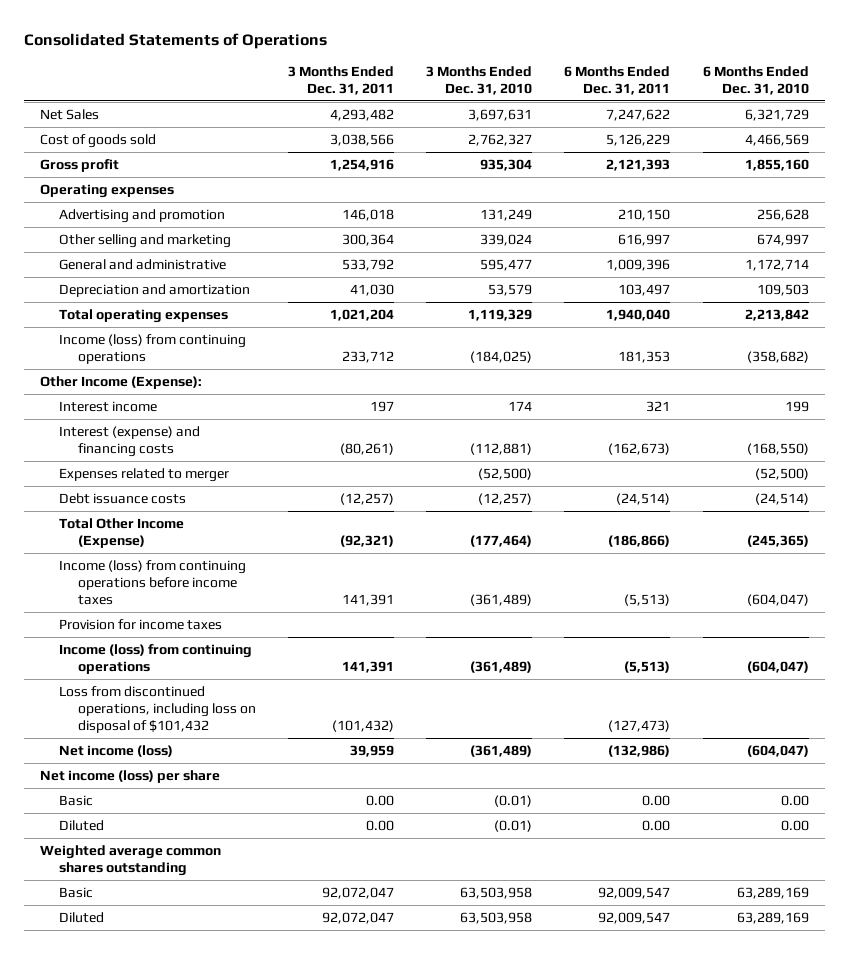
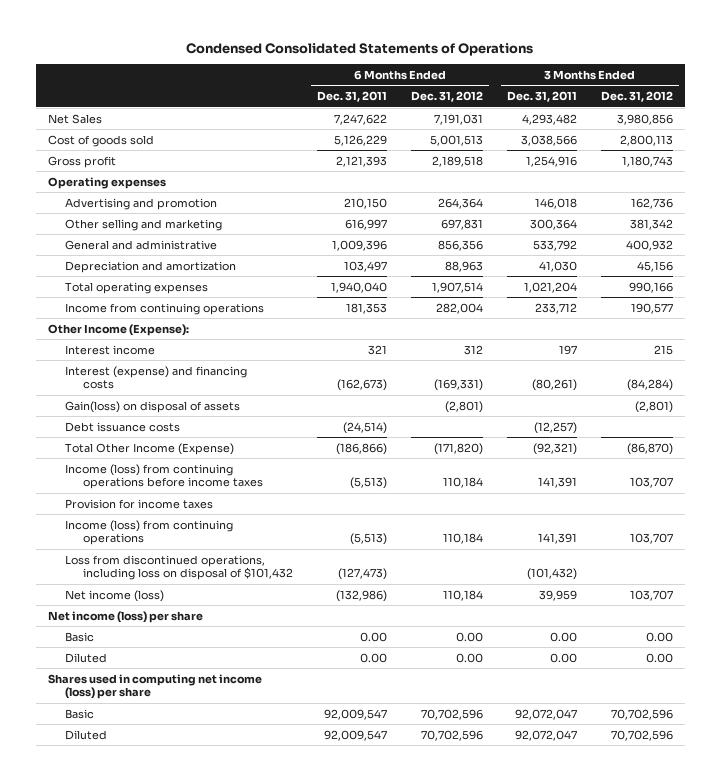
[23,32,327,49] Consolidated Statements of Operations -> [186,42,534,56] Condensed Consolidated Statements of Operations
[426,65,533,95] 3 Months Ended Dec. 31, 2010 -> none
[702,65,809,95] 6 Months Ended Dec. 31, 2010 -> none
none -> [410,91,483,103] Dec. 31, 2012
none -> [601,91,674,103] Dec. 31, 2012
[58,334,246,364] Income (loss) from continuing operations -> [65,302,265,315] Income from continuing operations
[58,468,229,483] Expenses related to merger -> none
none -> [65,400,241,413] Gain(loss) on disposal of assets
[39,845,221,876] Weighted average common shares outstanding -> [47,673,262,700] Shares used in computing net income (loss) per share

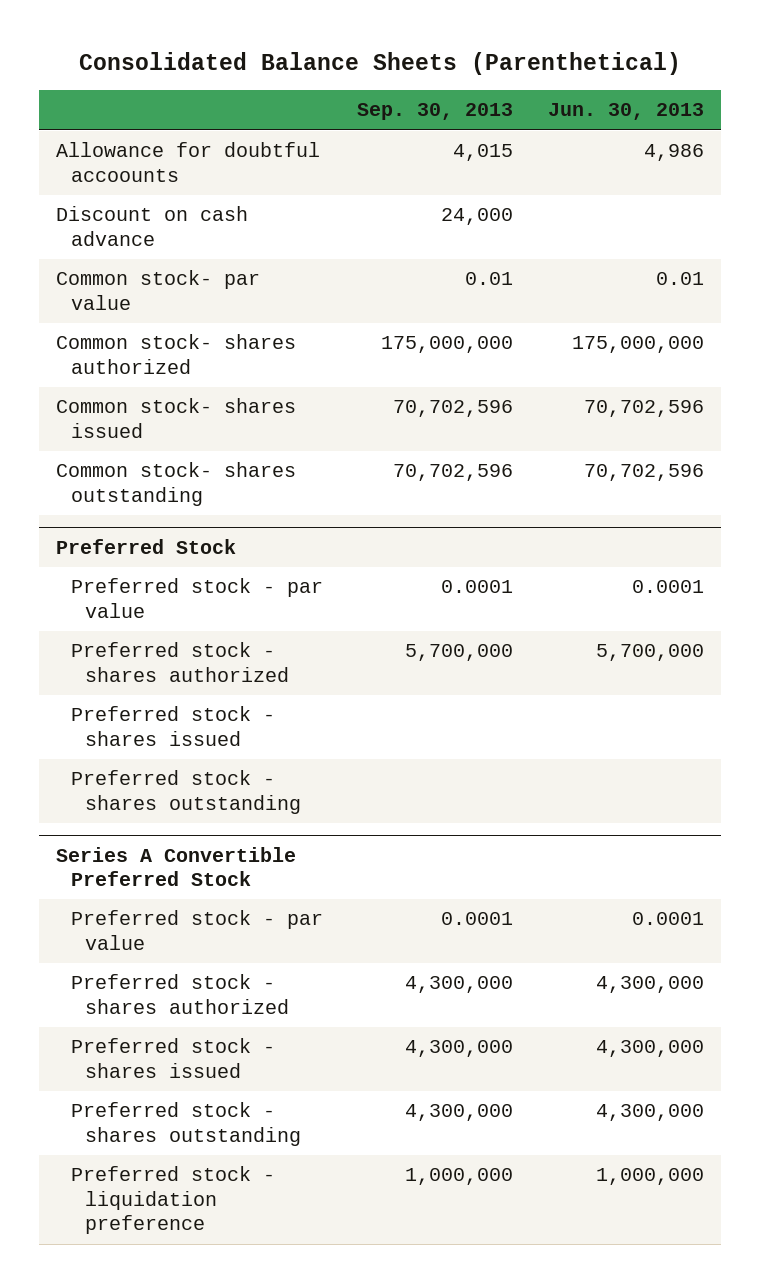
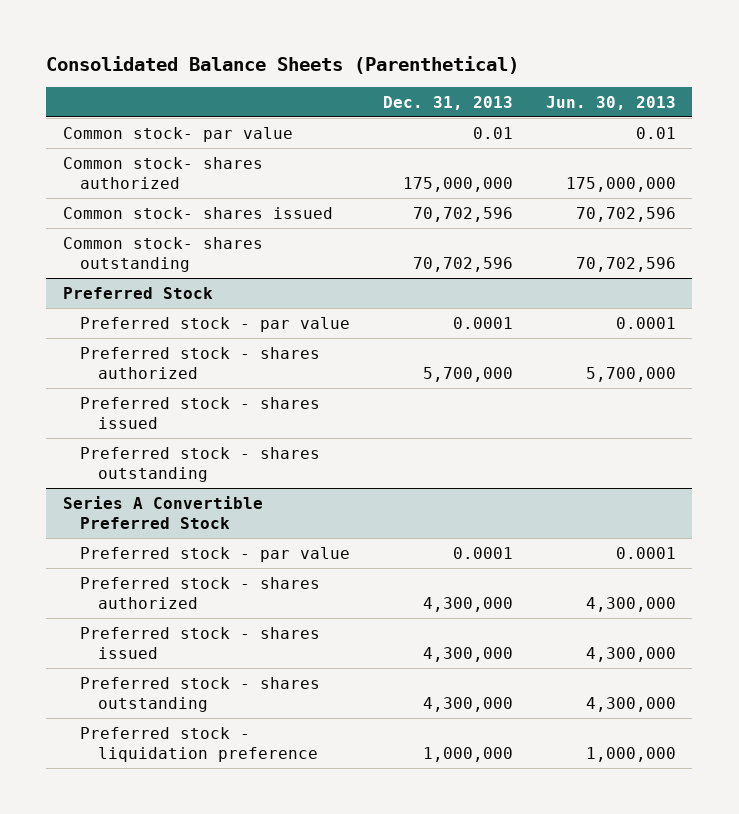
[357,103,514,121] Sep. 30, 2013 -> none
none -> [383,95,514,110] Dec. 31, 2013
[56,142,321,182] Allowance for doubtful accoounts -> none
[56,206,249,246] Discount on cash advance -> none

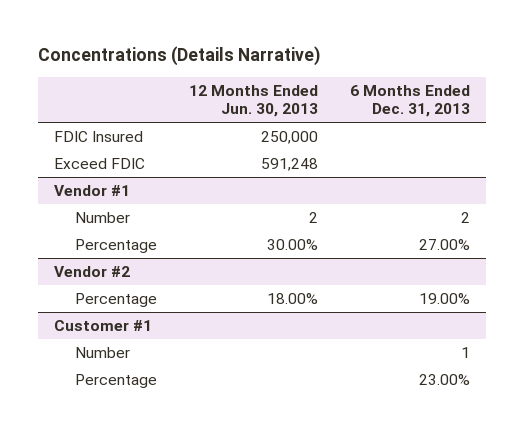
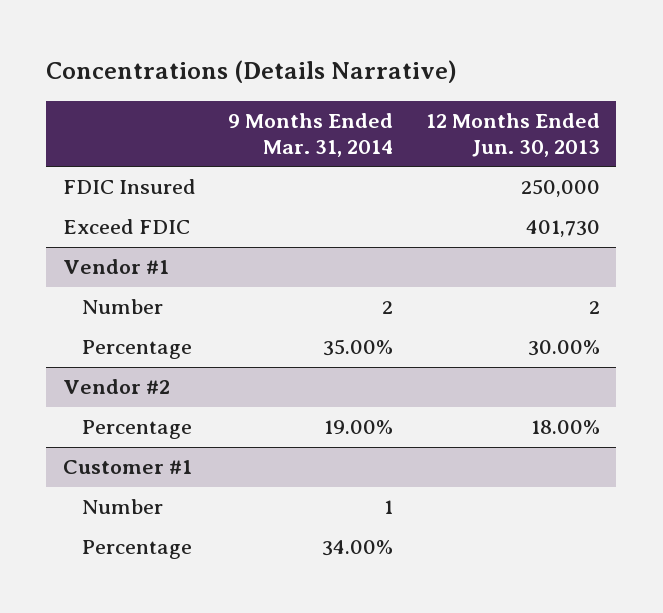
[350,84,471,118] 6 Months Ended Dec. 31, 2013 -> none
none -> [228,113,394,157] 9 Months Ended Mar. 31, 2014
[260,157,318,171] 591,248 -> [526,220,601,238] 401,730

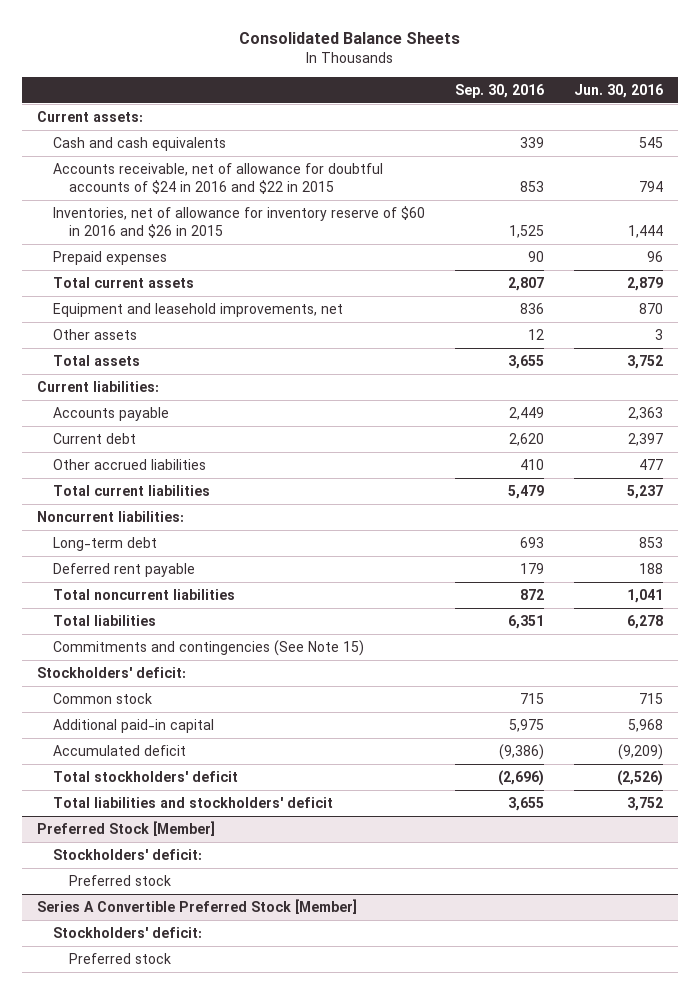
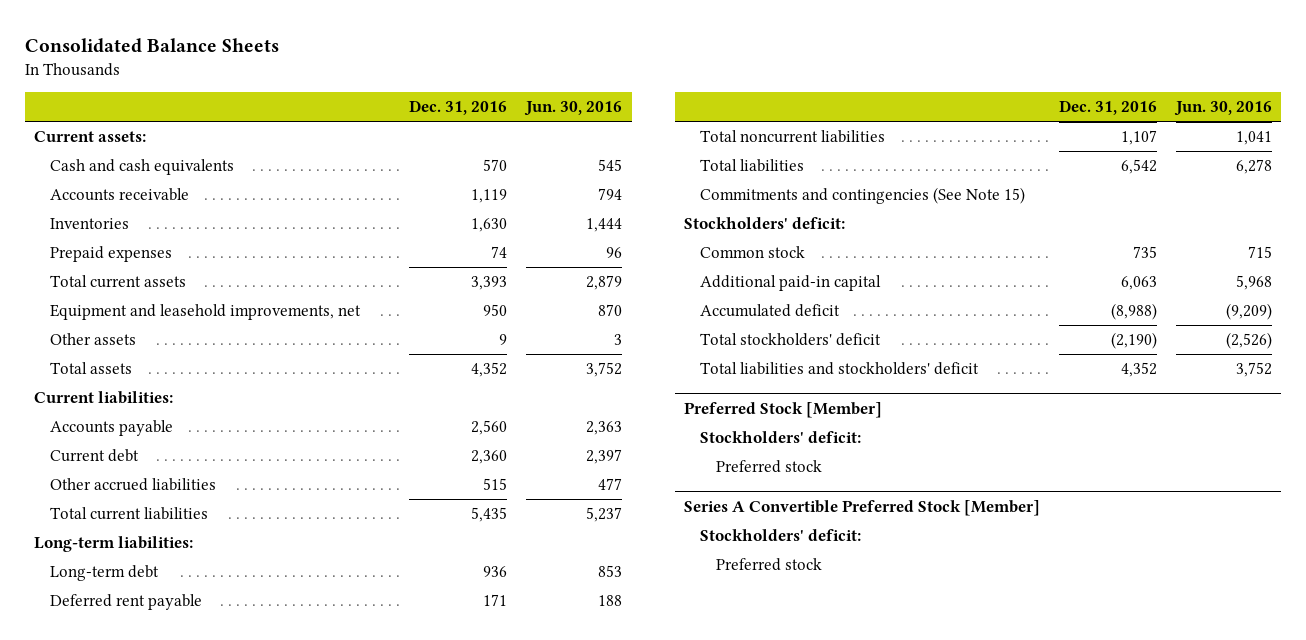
[454,83,544,98] Sep. 30, 2016 -> none
none -> [409,100,508,116] Dec. 31, 2016
[52,163,383,195] Accounts receivable, net of allowance for doubtful accounts of $24 in 2016 and $22 in 2015 -> [50,188,190,202] Accounts receivable
[52,206,425,239] Inventories, net of allowance for inventory reserve of $60 in 2016 and $26 in 2015 -> [50,218,130,230] Inventories
[37,511,185,523] Noncurrent liabilities: -> [34,536,194,553] Long-term liabilities:

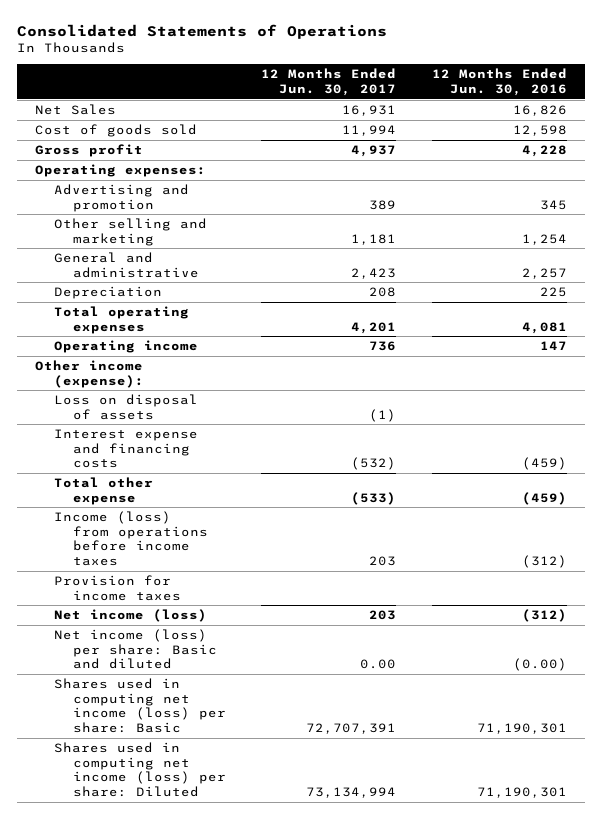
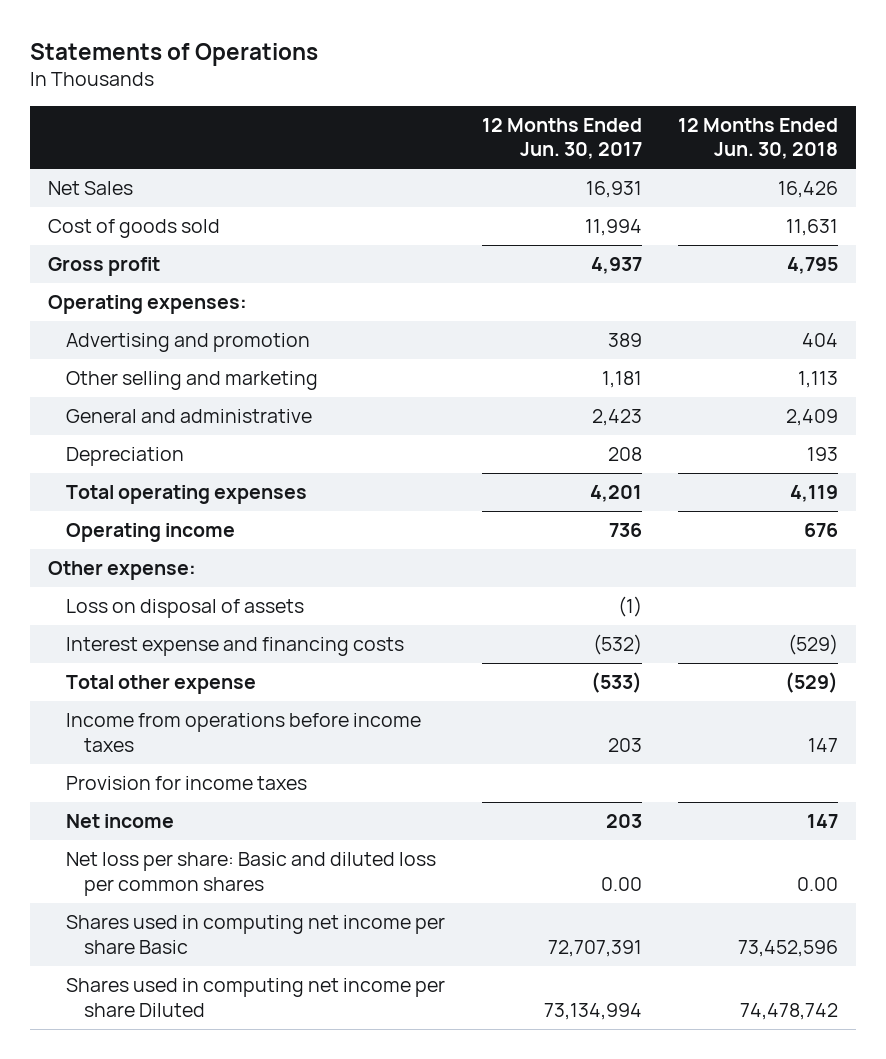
[17,23,388,39] Consolidated Statements of Operations -> [29,43,318,67] Statements of Operations
[432,68,568,96] 12 Months Ended Jun. 30, 2016 -> none
none -> [677,117,838,160] 12 Months Ended Jun. 30, 2018
[35,360,144,388] Other income (expense): -> [48,561,197,581] Other expense:
[53,511,208,566] Income (loss) from operations before income taxes -> [66,713,422,752] Income from operations before income taxes
[53,609,207,623] Net income (loss) -> [66,814,175,829] Net income
[53,629,217,670] Net income (loss) per share: Basic and diluted -> [66,852,437,896] Net loss per share: Basic and diluted loss per common shares
[53,678,226,733] Shares used in computing net income (loss) per share: Basic -> [66,915,446,954] Shares used in computing net income per share Basic
[53,742,226,797] Shares used in computing net income (loss) per share: Diluted -> [66,978,446,1017] Shares used in computing net income per share Diluted

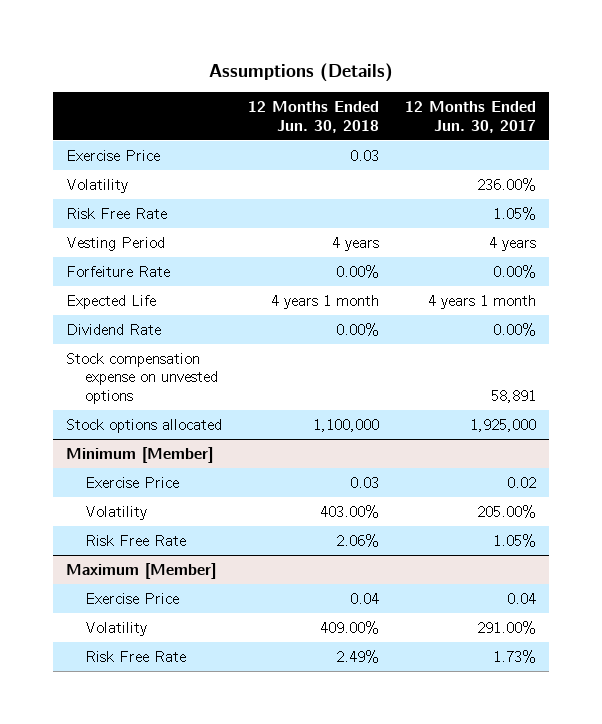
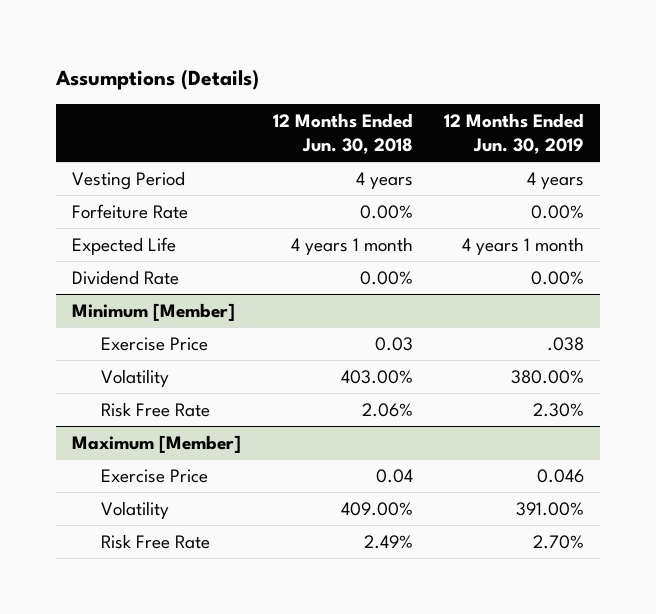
[405,100,537,133] 12 Months Ended Jun. 30, 2017 -> none
none -> [444,112,585,154] 12 Months Ended Jun. 30, 2019
[66,149,161,161] Exercise Price -> none
[66,178,129,193] Volatility -> none
[66,207,168,219] Risk Free Rate -> none
[66,352,219,404] Stock compensation expense on unvested options -> none
[66,418,223,433] Stock options allocated -> none

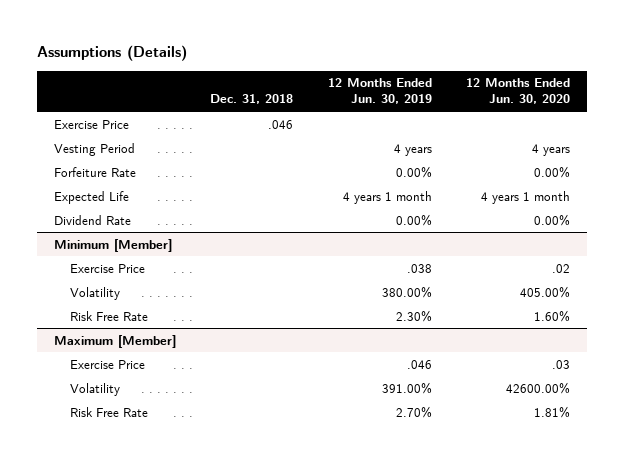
[272,112,413,154] 12 Months Ended Jun. 30, 2018 -> none
none -> [210,94,294,105] Dec. 31, 2018
none -> [465,78,570,105] 12 Months Ended Jun. 30, 2020
none -> [54,119,130,129] Exercise Price
[537,468,585,483] 0.046 -> [406,359,432,369] .046

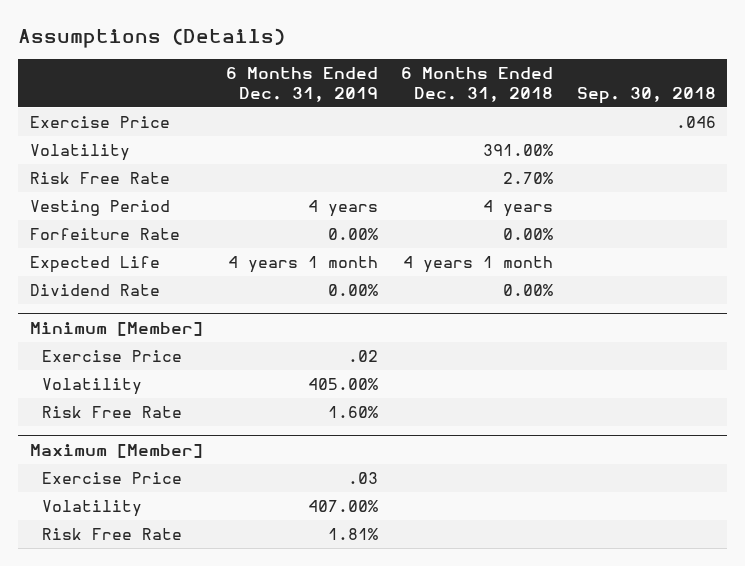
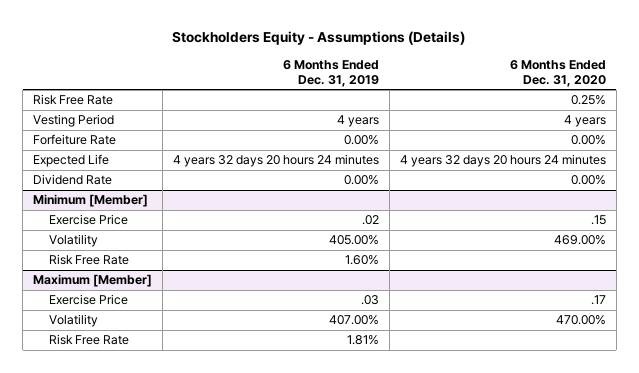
[17,28,285,49] Assumptions (Details) -> [172,31,466,46] Stockholders Equity - Assumptions (Details)
[401,67,554,102] 6 Months Ended Dec. 31, 2018 -> none
[576,86,716,104] Sep. 30, 2018 -> none
none -> [509,59,606,87] 6 Months Ended Dec. 31, 2020
[29,116,170,129] Exercise Price -> none
[29,144,130,162] Volatility -> none
[227,256,378,274] 4 years 1 month -> [172,154,379,168] 4 years 32 days 20 hours 24 minutes

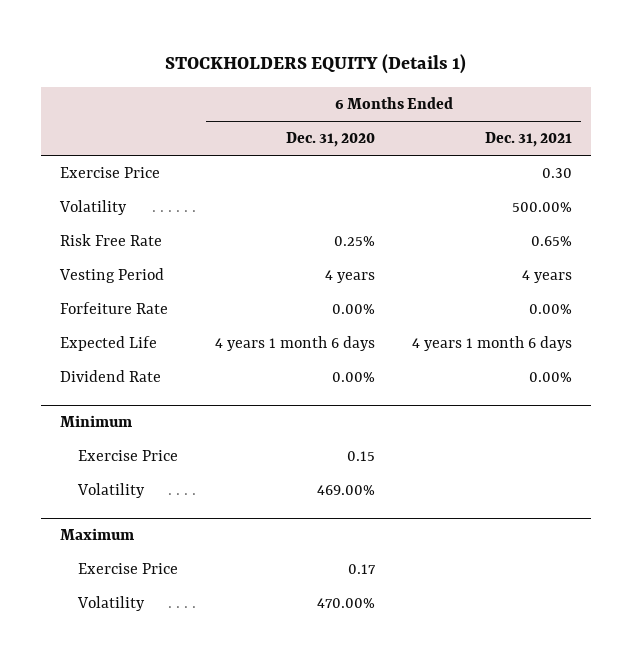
[172,31,466,46] Stockholders Equity - Assumptions (Details) -> [164,54,466,75] STOCKHOLDERS EQUITY (Details 1)
[282,59,379,87] 6 Months Ended Dec. 31, 2019 -> none
none -> [485,132,573,148] Dec. 31, 2021
none -> [59,167,160,179] Exercise Price
none -> [58,200,127,216] Volatility
[399,154,606,168] 4 years 32 days 20 hours 24 minutes -> [214,336,375,352] 4 years 1 month 6 days
[33,194,149,208] Minimum [Member] -> [59,415,132,428] Minimum
[590,215,606,226] .15 -> [346,451,375,462] 0.15
[48,254,129,266] Risk Free Rate -> none
[33,274,153,288] Maximum [Member] -> [59,528,134,541] Maximum
[590,295,606,306] .17 -> [347,564,376,575] 0.17
[48,334,129,346] Risk Free Rate -> none

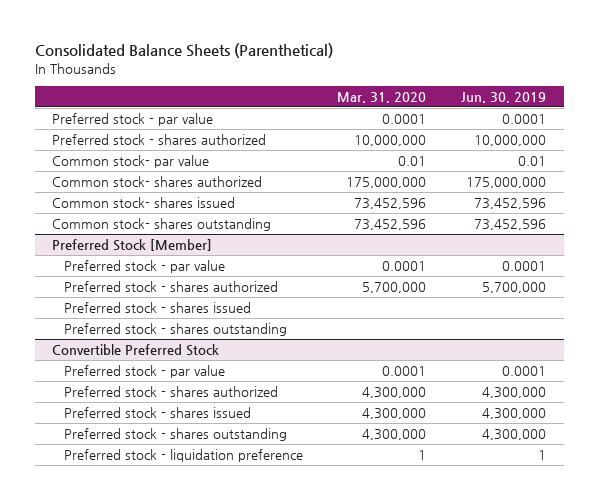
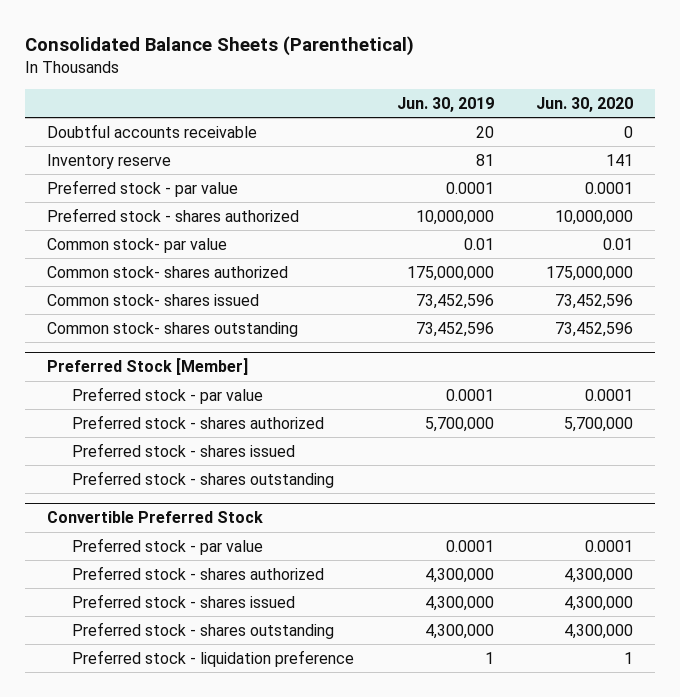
[337,91,427,103] Mar. 31, 2020 -> none
none -> [536,96,634,112] Jun. 30, 2020
none -> [46,123,257,138] Doubtful accounts receivable
none -> [46,153,171,169] Inventory reserve

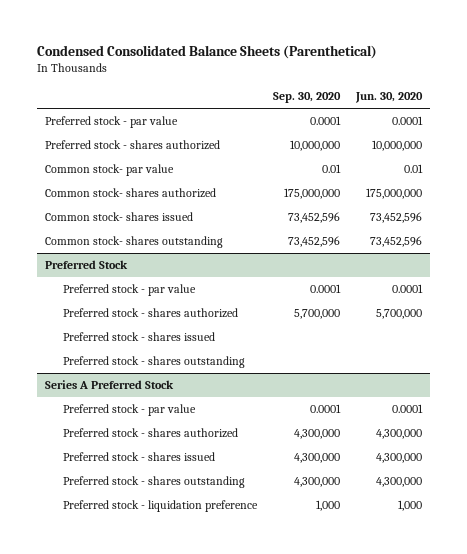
[25,35,415,56] Consolidated Balance Sheets (Parenthetical) -> [37,45,378,60] Condensed Consolidated Balance Sheets (Parenthetical)
[396,96,494,112] Jun. 30, 2019 -> none
none -> [273,92,342,104] Sep. 30, 2020
[46,123,257,138] Doubtful accounts receivable -> none
[46,153,171,169] Inventory reserve -> none
[46,358,248,376] Preferred Stock [Member] -> [45,260,129,270] Preferred Stock
[46,511,263,524] Convertible Preferred Stock -> none
none -> [45,380,175,390] Series A Preferred Stock
[624,651,634,664] 1 -> [397,500,422,512] 1,000

